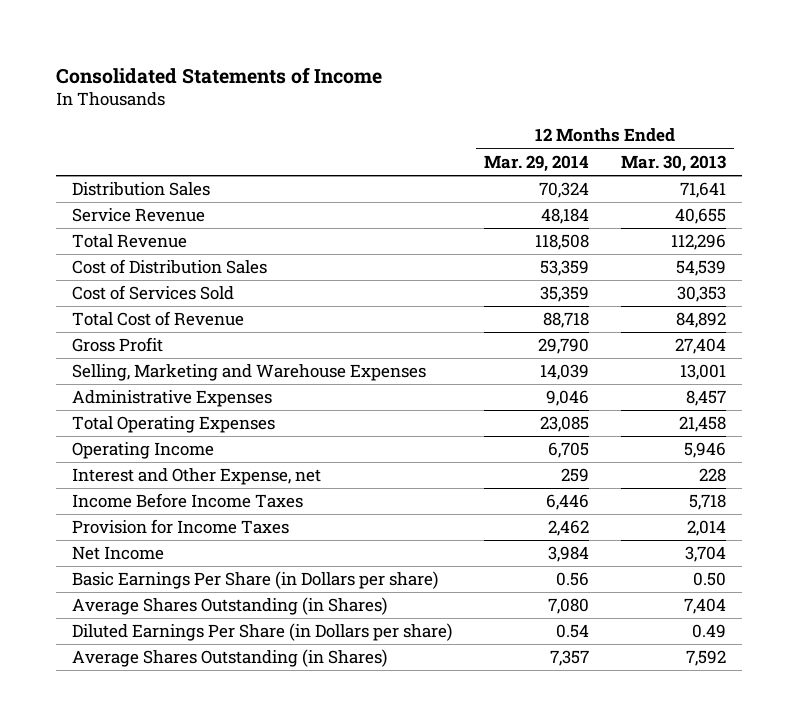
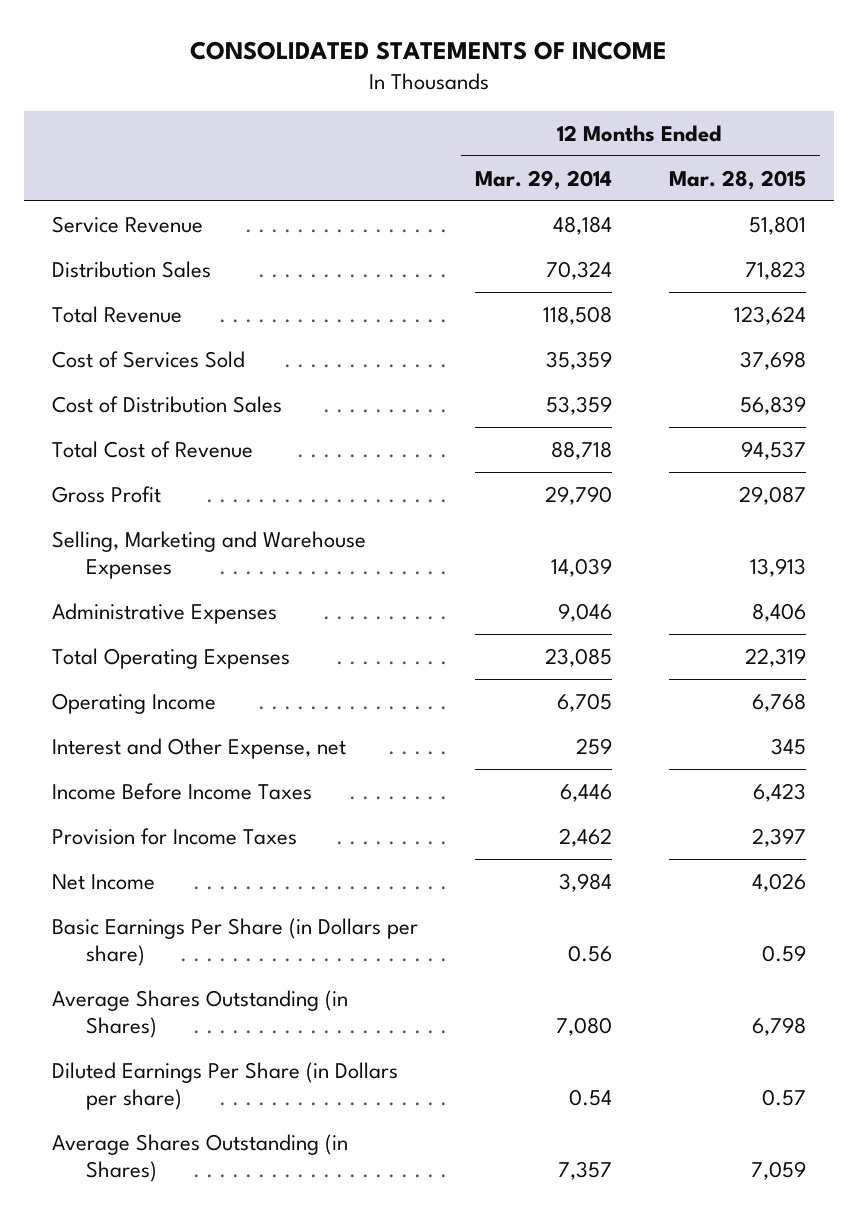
[56,66,383,84] Consolidated Statements of Income -> [189,40,667,60] CONSOLIDATED STATEMENTS OF INCOME
[620,154,726,172] Mar. 30, 2013 -> none
none -> [668,169,806,190] Mar. 28, 2015
[72,182,211,197] Distribution Sales -> [52,260,212,278] Distribution Sales
[72,259,268,275] Cost of Distribution Sales -> [52,395,283,413] Cost of Distribution Sales

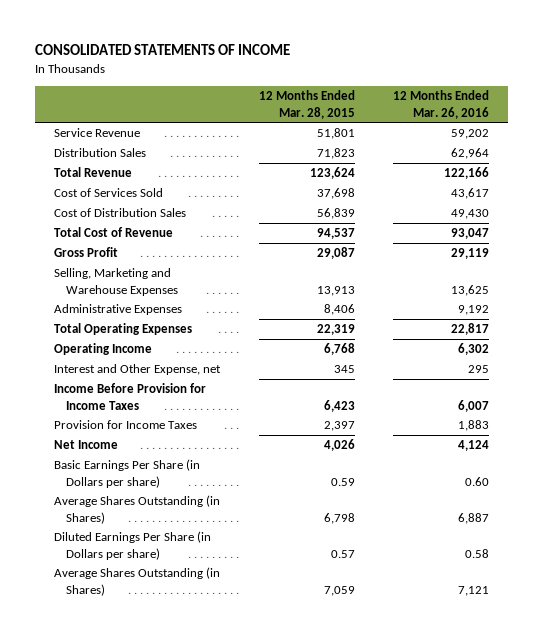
[474,169,612,190] Mar. 29, 2014 -> none
none -> [393,90,490,119] 12 Months Ended Mar. 26, 2016
[52,782,313,800] Income Before Income Taxes -> [54,383,207,410] Income Before Provision for Income Taxes

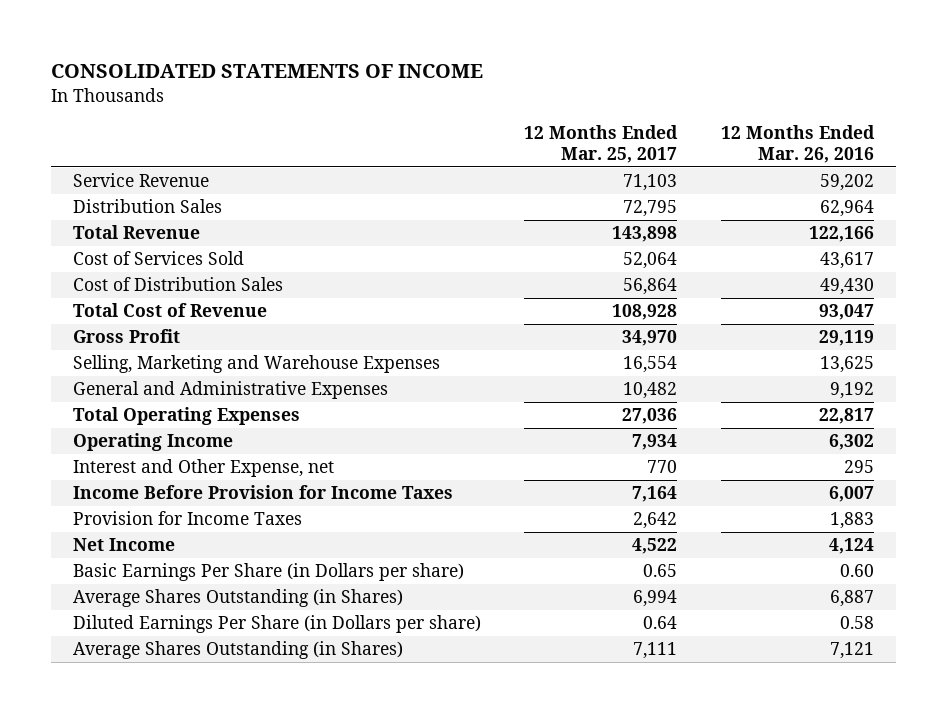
[258,90,355,119] 12 Months Ended Mar. 28, 2015 -> none
none -> [524,124,679,164] 12 Months Ended Mar. 25, 2017
[54,304,183,316] Administrative Expenses -> [72,381,388,400] General and Administrative Expenses

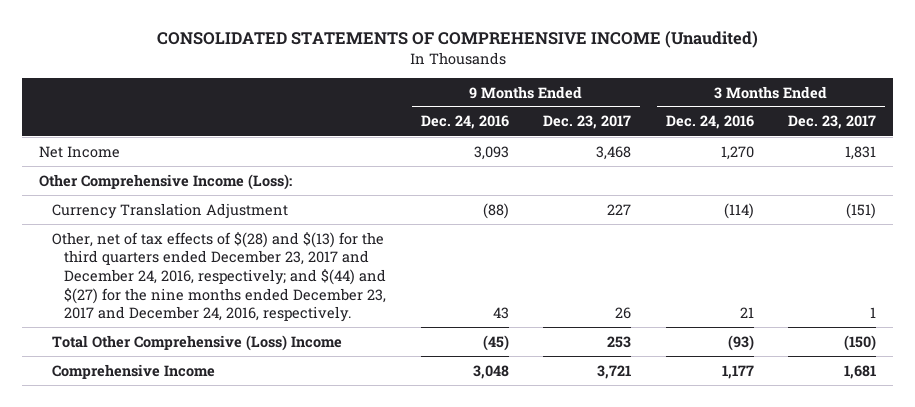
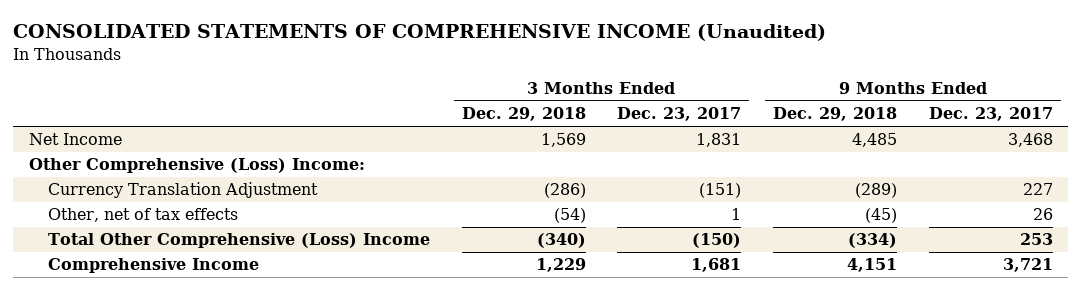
[420,115,509,130] Dec. 24, 2016 -> none
[665,115,754,130] Dec. 24, 2016 -> none
none -> [461,107,586,122] Dec. 29, 2018
none -> [772,107,897,122] Dec. 29, 2018
[39,173,293,190] Other Comprehensive Income (Loss): -> [29,158,366,174] Other Comprehensive (Loss) Income:
[51,231,387,323] Other, net of tax effects of $(28) and $(13) for the third quarters ended December 23, 2017 and December 24, 2016, respectively; and $(44) and $(27) for the nine months ended December 23, 2017 and December 24, 2016, respectively. -> [47,208,238,223] Other, net of tax effects

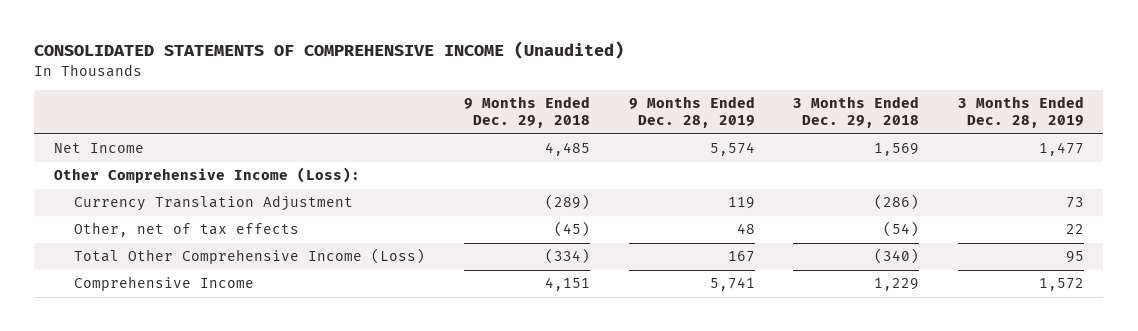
[617,107,742,122] Dec. 23, 2017 -> none
[928,107,1053,122] Dec. 23, 2017 -> none
none -> [628,96,755,129] 9 Months Ended Dec. 28, 2019
none -> [958,96,1085,129] 3 Months Ended Dec. 28, 2019
[29,158,366,174] Other Comprehensive (Loss) Income: -> [53,167,360,184] Other Comprehensive Income (Loss):
[47,233,430,249] Total Other Comprehensive (Loss) Income -> [74,248,426,265] Total Other Comprehensive Income (Loss)

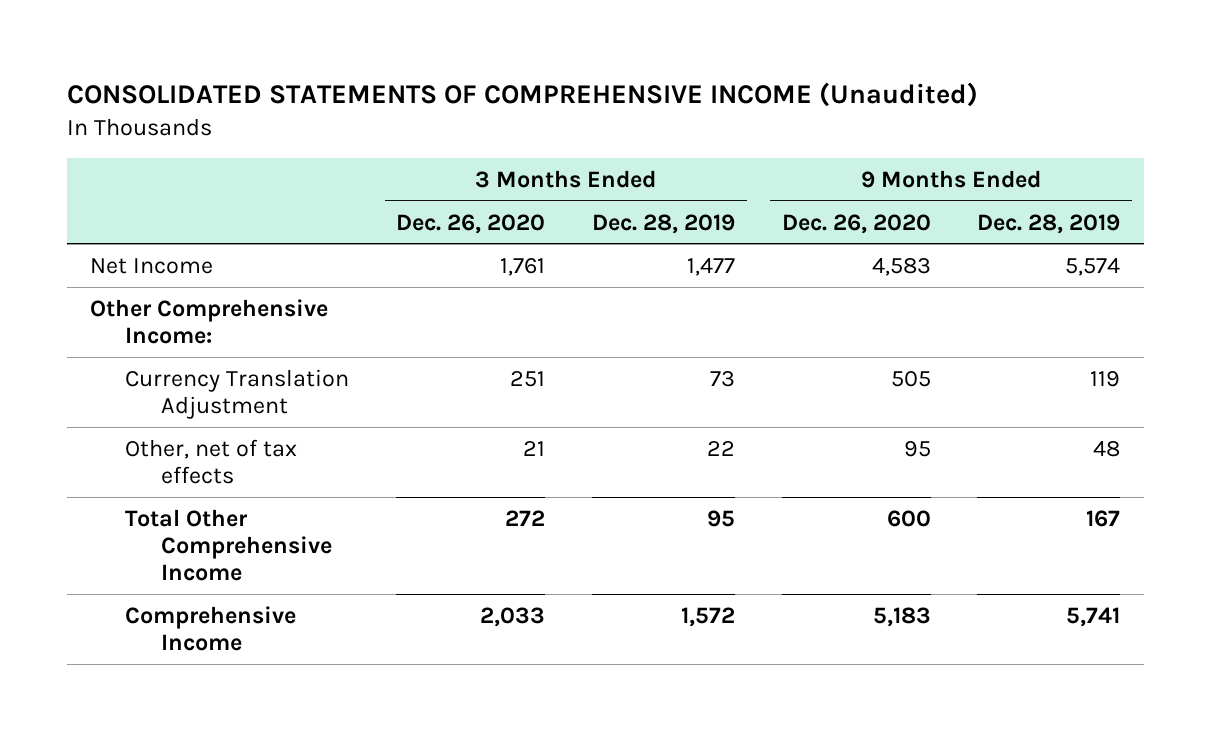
[464,96,591,129] 9 Months Ended Dec. 29, 2018 -> none
[793,96,920,129] 3 Months Ended Dec. 29, 2018 -> none
none -> [396,213,546,234] Dec. 26, 2020
none -> [781,213,931,234] Dec. 26, 2020
[53,167,360,184] Other Comprehensive Income (Loss): -> [89,298,328,344] Other Comprehensive Income:
[74,248,426,265] Total Other Comprehensive Income (Loss) -> [125,508,332,582] Total Other Comprehensive Income

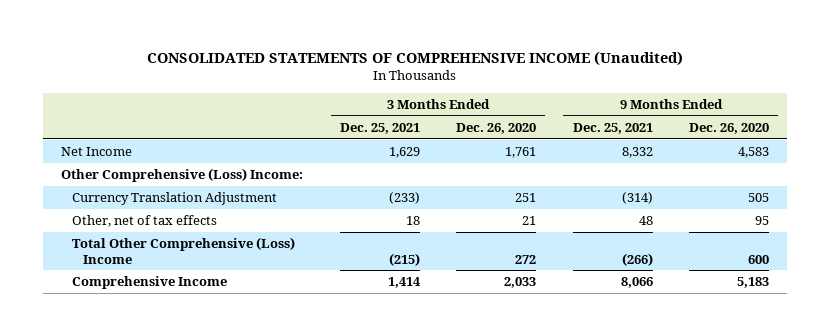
[591,213,735,234] Dec. 28, 2019 -> none
[977,213,1121,234] Dec. 28, 2019 -> none
none -> [339,122,420,134] Dec. 25, 2021
none -> [572,122,653,134] Dec. 25, 2021
[89,298,328,344] Other Comprehensive Income: -> [61,168,304,183] Other Comprehensive (Loss) Income:
[125,508,332,582] Total Other Comprehensive Income -> [72,237,296,264] Total Other Comprehensive (Loss) Income

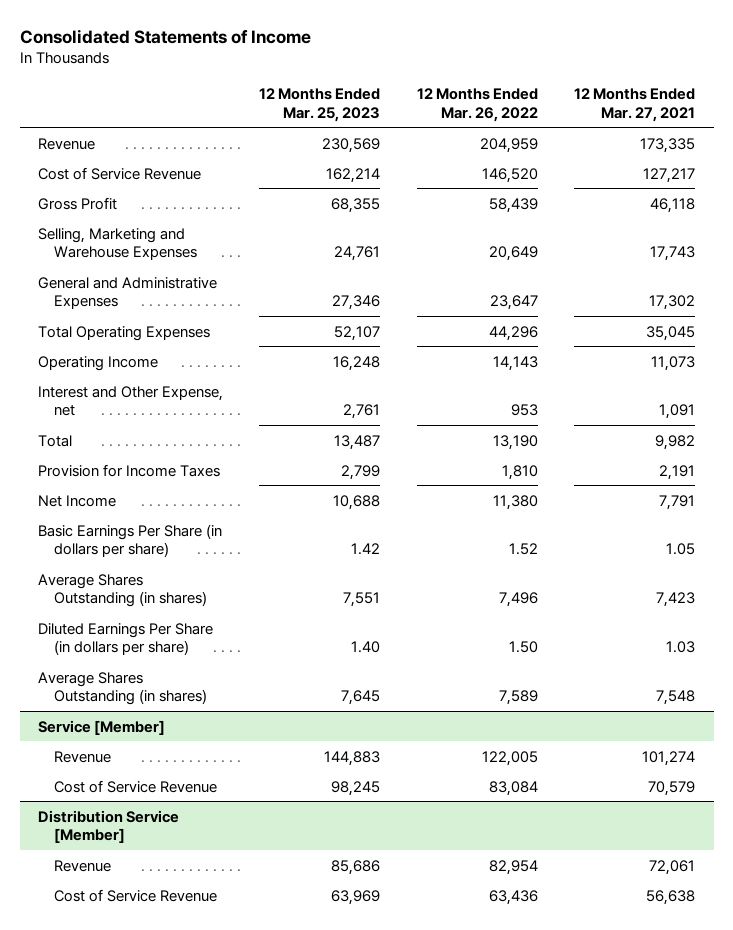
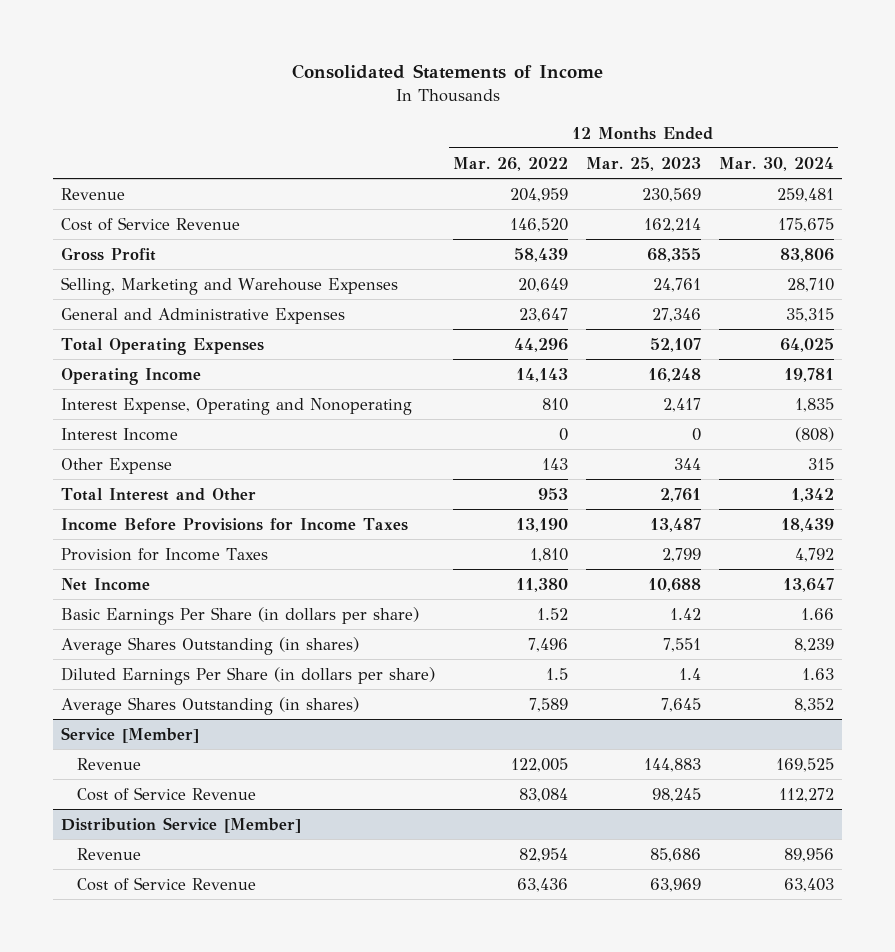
[574,87,696,122] 12 Months Ended Mar. 27, 2021 -> none
none -> [718,156,834,171] Mar. 30, 2024
none -> [61,397,413,415] Interest Expense, Operating and Nonoperating
none -> [61,427,179,441] Interest Income
none -> [61,457,173,474] Other Expense
[37,385,223,417] Interest and Other Expense, net -> [61,487,257,501] Total Interest and Other
[37,434,72,447] Total -> [61,517,409,531] Income Before Provisions for Income Taxes
[351,641,381,654] 1.40 -> [678,667,701,680] 1.4
[508,641,538,654] 1.50 -> [546,667,569,680] 1.5

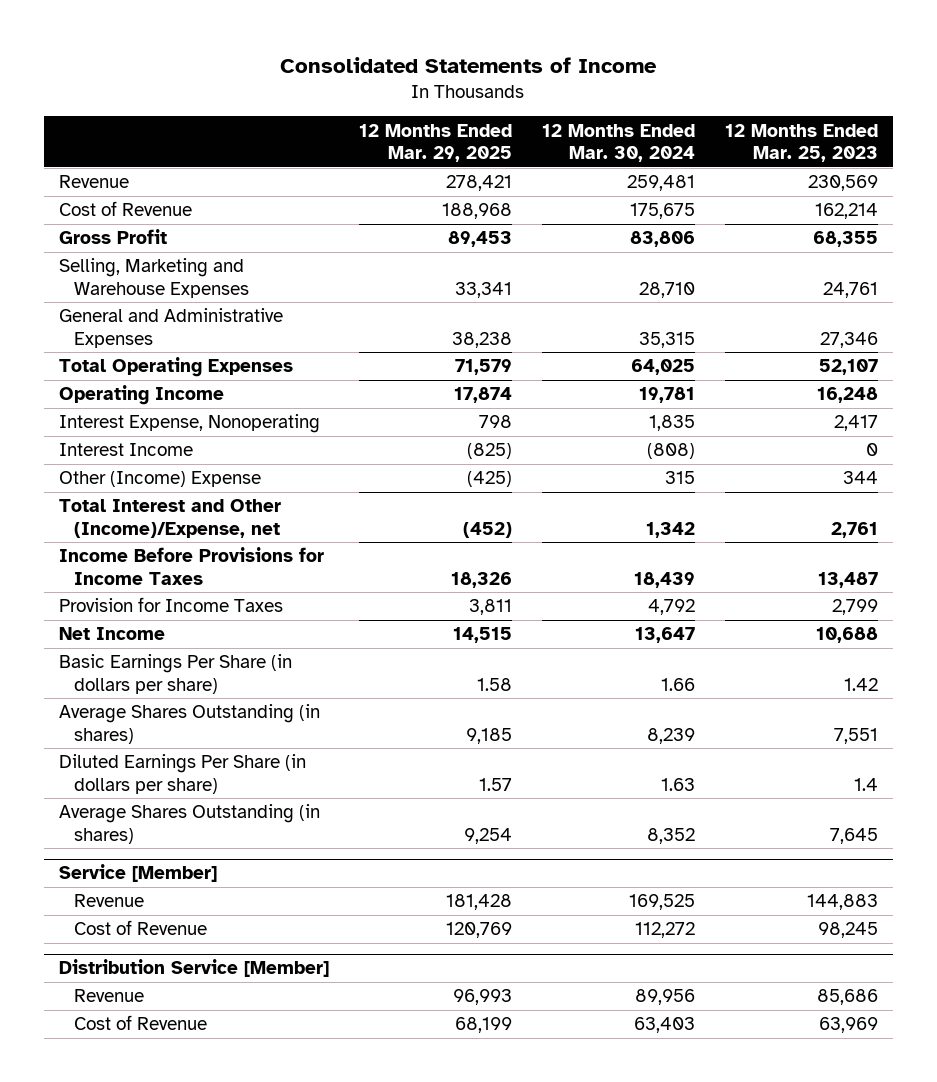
[453,156,569,171] Mar. 26, 2022 -> none
none -> [358,123,512,163] 12 Months Ended Mar. 29, 2025
[61,216,241,231] Cost of Service Revenue -> [58,201,192,217] Cost of Revenue
[61,397,413,415] Interest Expense, Operating and Nonoperating -> [58,414,320,434] Interest Expense, Nonoperating
[61,457,173,474] Other Expense -> [58,471,261,488] Other (Income) Expense
[61,487,257,501] Total Interest and Other -> [58,499,281,538] Total Interest and Other (Income)/Expense, net
[76,786,256,801] Cost of Service Revenue -> [74,920,208,936] Cost of Revenue
[76,876,256,891] Cost of Service Revenue -> [74,1015,208,1031] Cost of Revenue

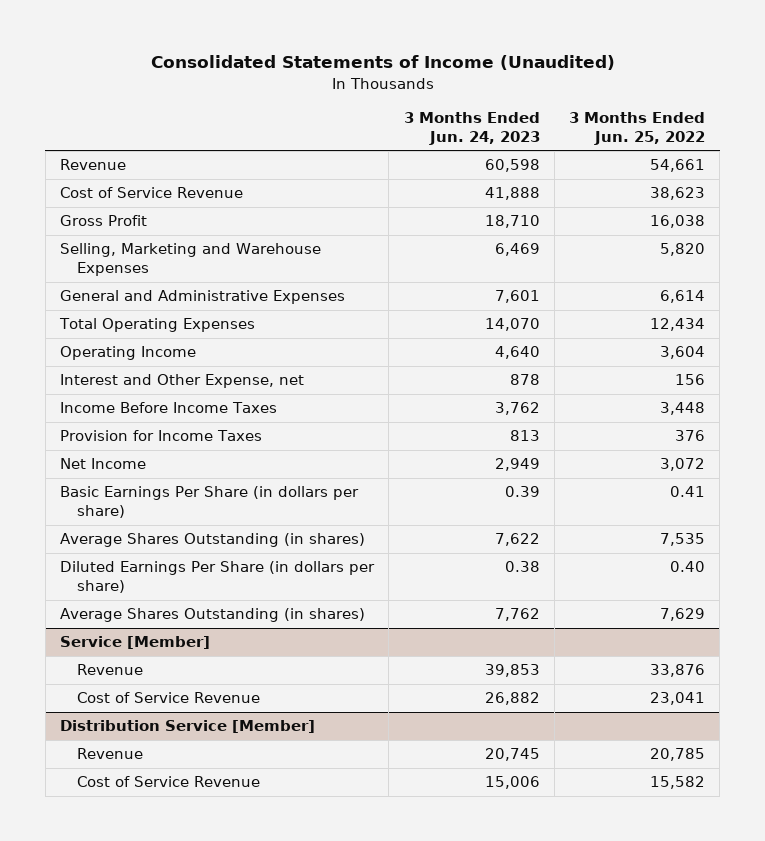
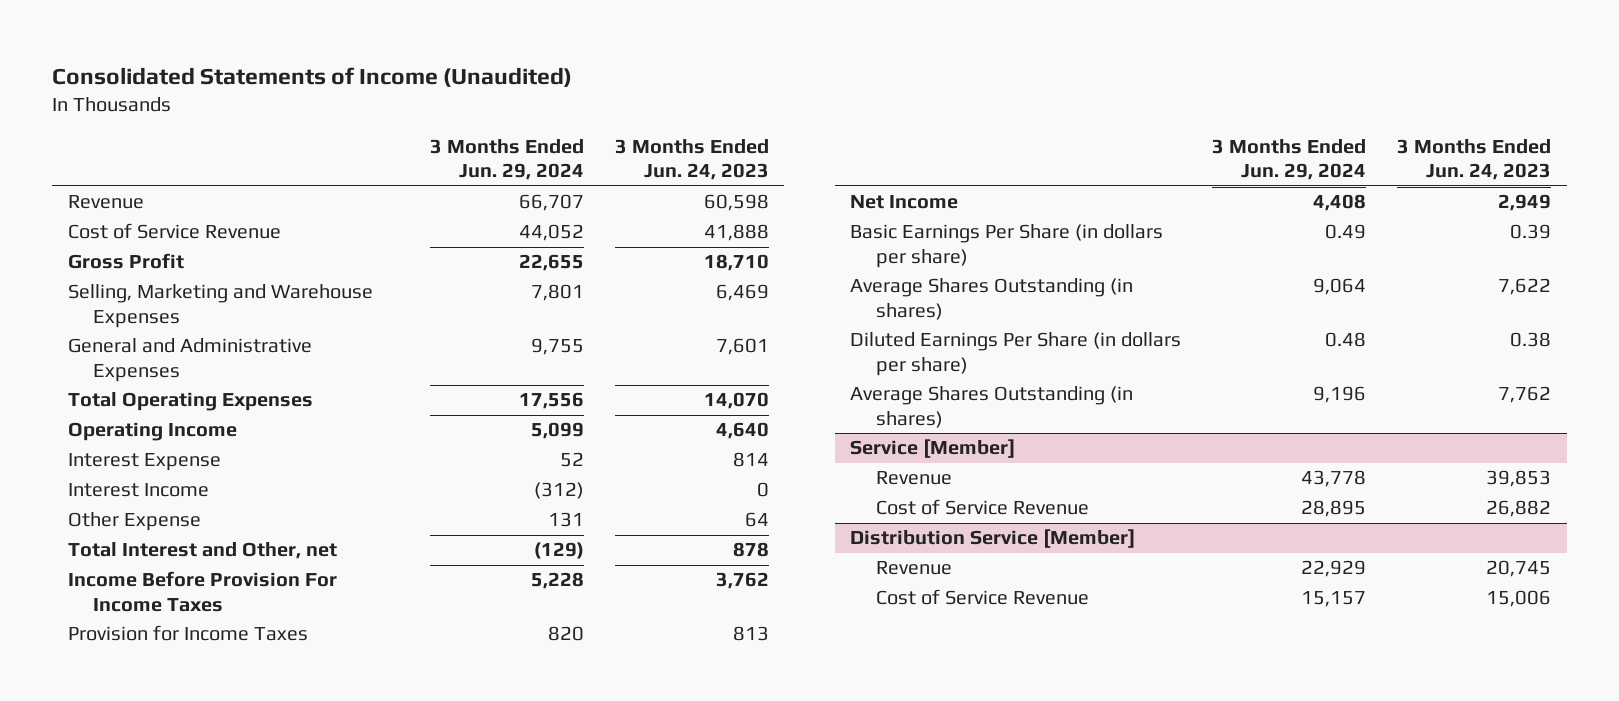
[569,111,706,145] 3 Months Ended Jun. 25, 2022 -> none
none -> [429,138,584,181] 3 Months Ended Jun. 29, 2024
none -> [67,453,221,472] Interest Expense
none -> [67,483,209,498] Interest Income
none -> [67,512,201,532] Other Expense
[60,374,305,389] Interest and Other Expense, net -> [67,542,337,560] Total Interest and Other, net
[60,402,278,414] Income Before Income Taxes -> [67,571,337,613] Income Before Provision For Income Taxes

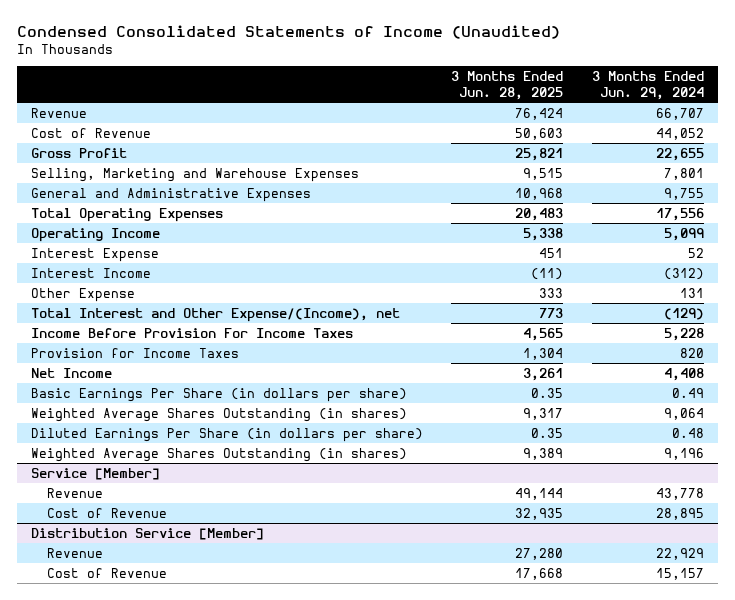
[52,66,573,87] Consolidated Statements of Income (Unaudited) -> [16,24,560,39] Condensed Consolidated Statements of Income (Unaudited)
[614,138,769,181] 3 Months Ended Jun. 24, 2023 -> none
none -> [451,71,564,101] 3 Months Ended Jun. 28, 2025
[67,223,281,240] Cost of Service Revenue -> [31,127,152,138] Cost of Revenue
[67,542,337,560] Total Interest and Other, net -> [31,307,401,322] Total Interest and Other Expense/(Income), net
[850,278,1134,321] Average Shares Outstanding (in shares) -> [31,407,408,422] Weighted Average Shares Outstanding (in shares)
[850,386,1134,429] Average Shares Outstanding (in shares) -> [31,447,408,462] Weighted Average Shares Outstanding (in shares)
[875,499,1089,516] Cost of Service Revenue -> [46,507,167,518] Cost of Revenue
[875,589,1089,606] Cost of Service Revenue -> [46,567,167,578] Cost of Revenue

